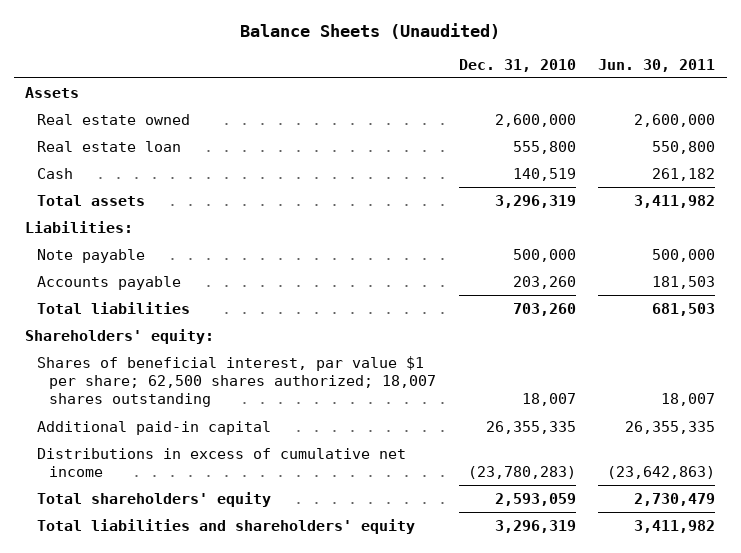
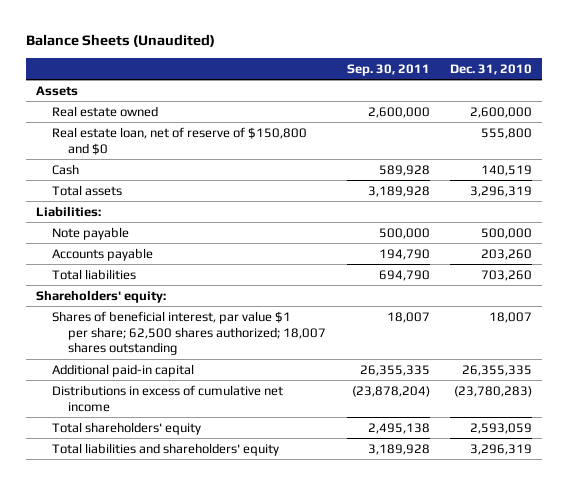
[598,58,716,72] Jun. 30, 2011 -> none
none -> [346,63,430,76] Sep. 30, 2011
[37,140,182,152] Real estate loan -> [52,126,308,155] Real estate loan, net of reserve of $150,800 and $0

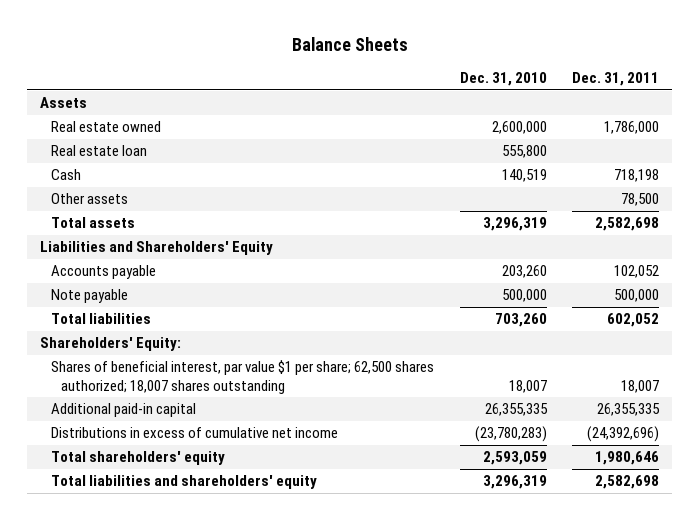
[25,34,215,48] Balance Sheets (Unaudited) -> [291,36,408,51] Balance Sheets
[346,63,430,76] Sep. 30, 2011 -> none
none -> [572,71,660,86] Dec. 31, 2011
[52,126,308,155] Real estate loan, net of reserve of $150,800 and $0 -> [50,145,147,157] Real estate loan
none -> [50,193,128,205] Other assets
[35,205,101,217] Liabilities: -> none
none -> [40,241,274,256] Liabilities and Shareholders' Equity
[52,226,130,240] Note payable -> [50,289,128,304] Note payable
[35,289,166,303] Shareholders' equity: -> [40,337,182,352] Shareholders' Equity:

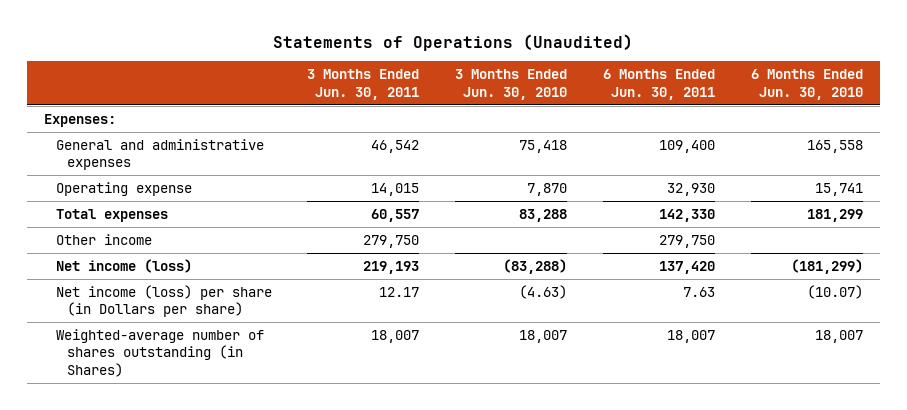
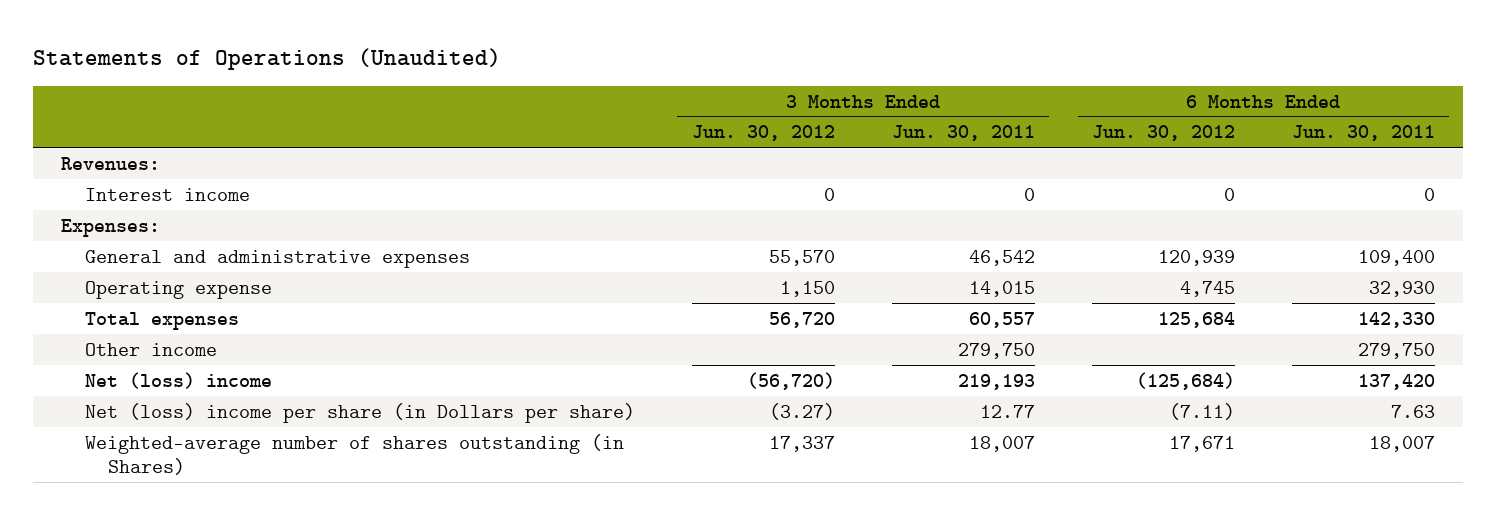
[455,69,568,100] 3 Months Ended Jun. 30, 2010 -> none
[750,69,863,100] 6 Months Ended Jun. 30, 2010 -> none
none -> [691,125,835,142] Jun. 30, 2012
none -> [1091,125,1235,142] Jun. 30, 2012
none -> [61,156,161,170] Revenues:
none -> [84,187,250,201] Interest income
[55,258,192,273] Net income (loss) -> [84,371,272,389] Net (loss) income
[55,284,272,318] Net income (loss) per share (in Dollars per share) -> [84,402,635,423] Net (loss) income per share (in Dollars per share)
[379,286,420,297] 12.17 -> [979,404,1035,418] 12.77

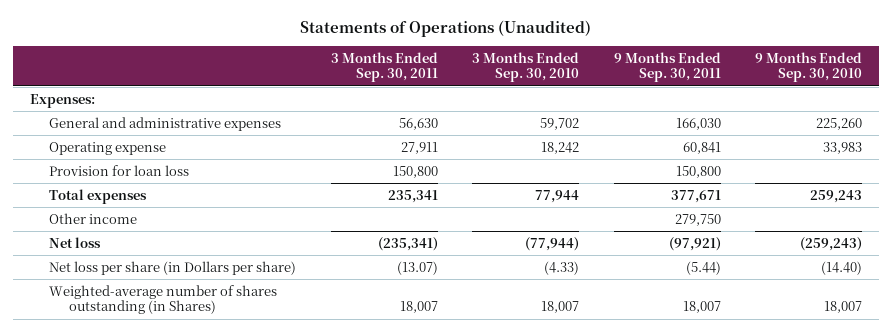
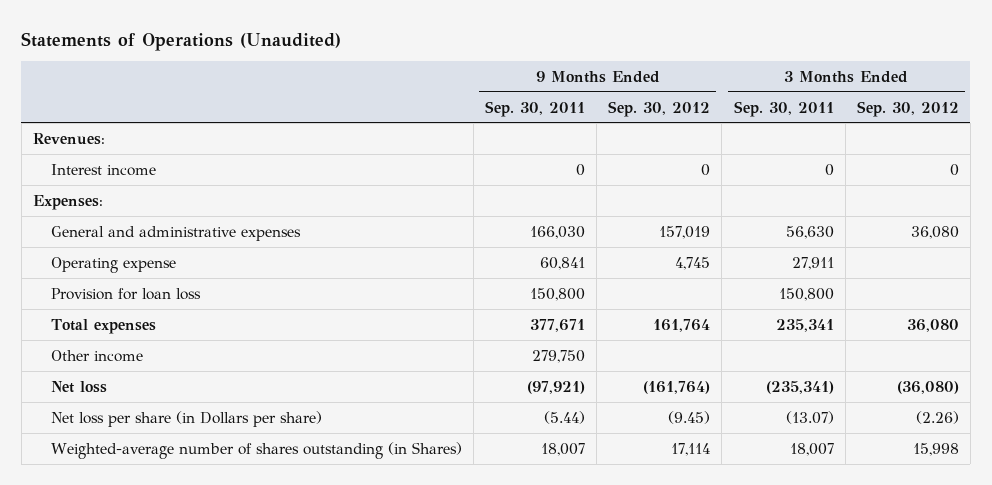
[472,51,580,83] 3 Months Ended Sep. 30, 2010 -> none
[755,51,863,83] 9 Months Ended Sep. 30, 2010 -> none
none -> [608,100,711,117] Sep. 30, 2012
none -> [856,100,959,117] Sep. 30, 2012
none -> [33,132,106,145] Revenues:
none -> [50,163,156,176] Interest income

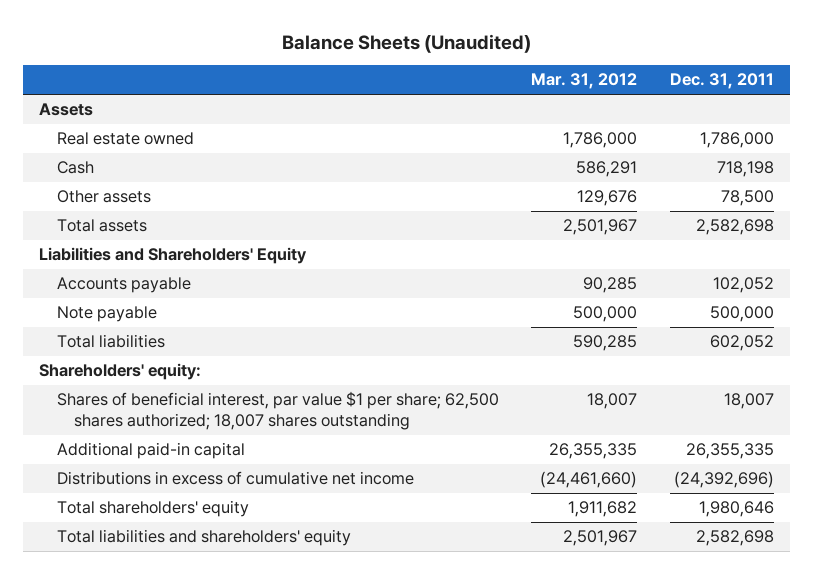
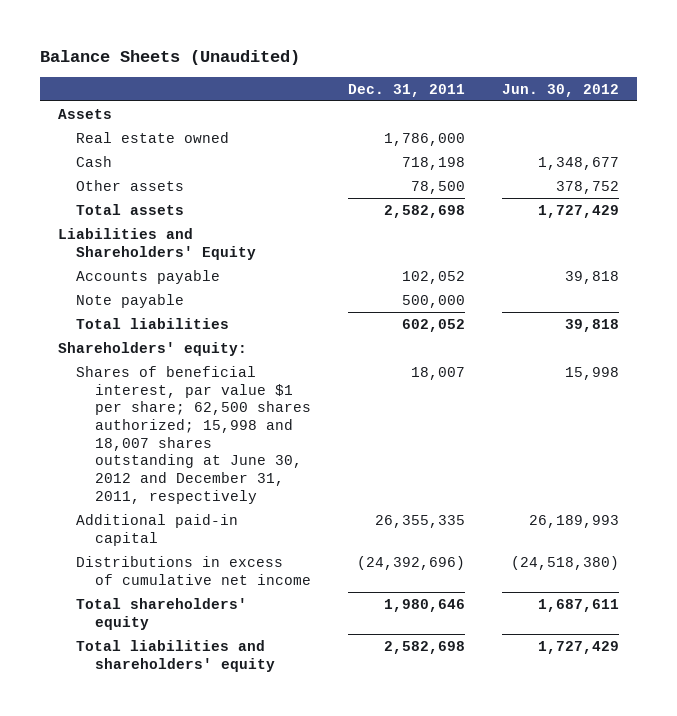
[531,73,638,90] Mar. 31, 2012 -> none
none -> [501,83,619,97] Jun. 30, 2012
[56,391,499,431] Shares of beneficial interest, par value $1 per share; 62,500 shares authorized; 18,007 shares outstanding -> [76,365,311,504] Shares of beneficial interest, par value $1 per share; 62,500 shares authorized; 15,998 and 18,007 shares outstanding at June 30, 2012 and December 31, 2011, respectively

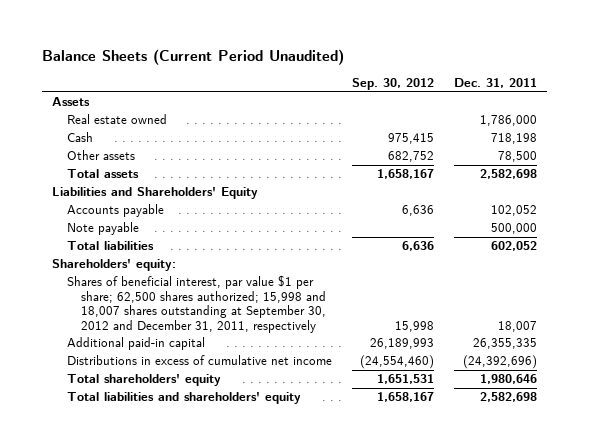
[39,50,300,66] Balance Sheets (Unaudited) -> [42,49,345,66] Balance Sheets (Current Period Unaudited)
[501,83,619,97] Jun. 30, 2012 -> none
none -> [351,78,434,91] Sep. 30, 2012
[76,365,311,504] Shares of beneficial interest, par value $1 per share; 62,500 shares authorized; 15,998 and 18,007 shares outstanding at June 30, 2012 and December 31, 2011, respectively -> [66,275,326,333] Shares of beneficial interest, par value $1 per share; 62,500 shares authorized; 15,998 and 18,007 shares outstanding at September 30, 2012 and December 31, 2011, respectively

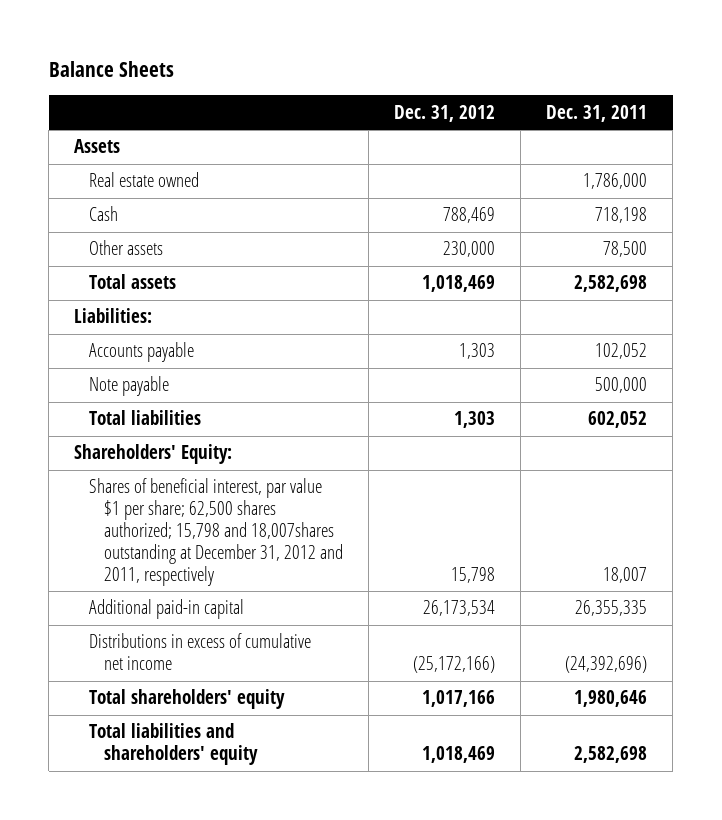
[42,49,345,66] Balance Sheets (Current Period Unaudited) -> [48,61,174,78] Balance Sheets
[351,78,434,91] Sep. 30, 2012 -> none
none -> [393,104,495,122] Dec. 31, 2012
[52,187,259,200] Liabilities and Shareholders' Equity -> none
none -> [74,308,153,324] Liabilities:
[52,259,177,272] Shareholders' equity: -> [74,444,233,465] Shareholders' Equity:
[66,275,326,333] Shares of beneficial interest, par value $1 per share; 62,500 shares authorized; 15,998 and 18,007 shares outstanding at September 30, 2012 and December 31, 2011, respectively -> [89,478,343,586] Shares of beneficial interest, par value $1 per share; 62,500 shares authorized; 15,798 and 18,007shares outstanding at December 31, 2012 and 2011, respectively

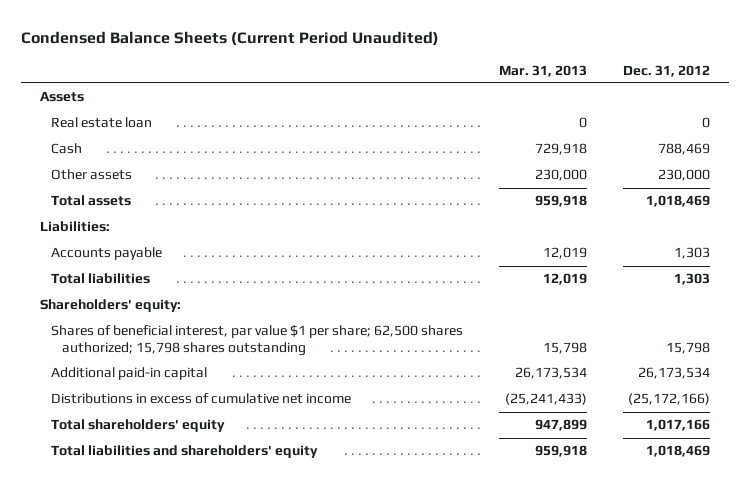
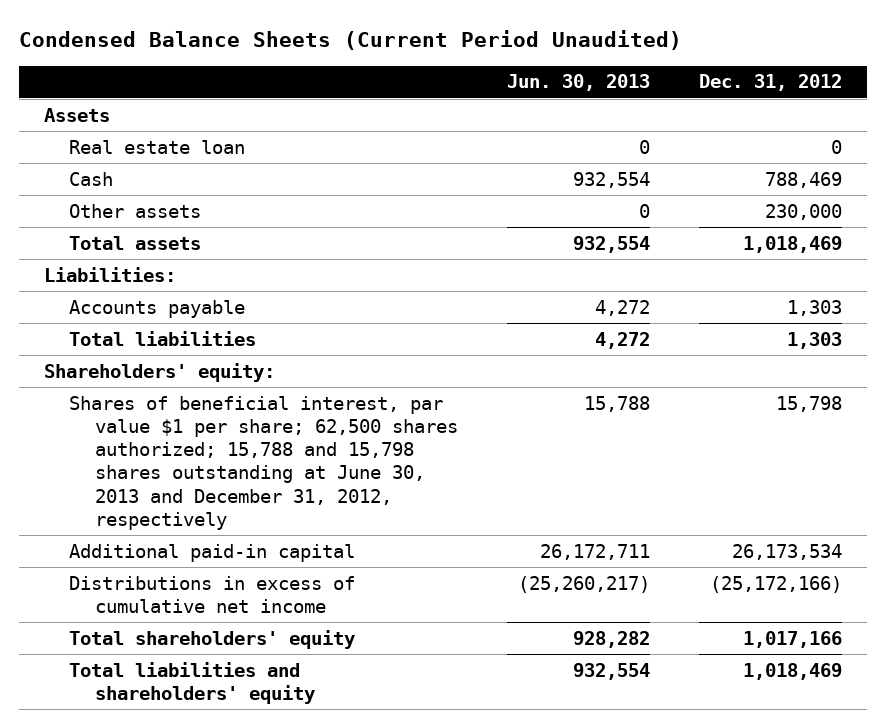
[499,64,588,77] Mar. 31, 2013 -> none
none -> [507,74,651,92] Jun. 30, 2013
[50,325,463,356] Shares of beneficial interest, par value $1 per share; 62,500 shares authorized; 15,798 shares outstanding -> [69,395,458,530] Shares of beneficial interest, par value $1 per share; 62,500 shares authorized; 15,788 and 15,798 shares outstanding at June 30, 2013 and December 31, 2012, respectively

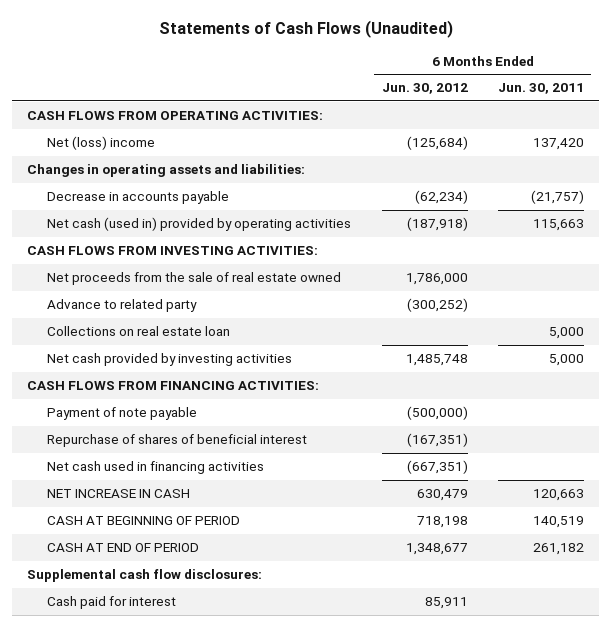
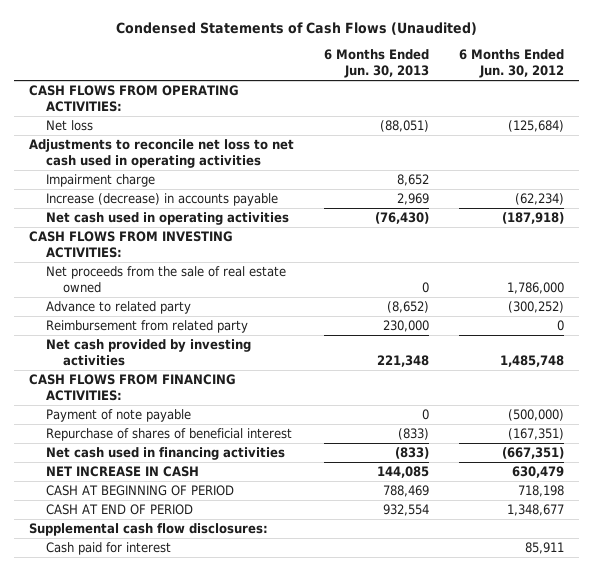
[158,19,453,38] Statements of Cash Flows (Unaudited) -> [115,21,477,35] Condensed Statements of Cash Flows (Unaudited)
[497,83,584,95] Jun. 30, 2011 -> none
none -> [324,49,430,78] 6 Months Ended Jun. 30, 2013
[27,164,306,178] Changes in operating assets and liabilities: -> none
[47,136,156,151] Net (loss) income -> [45,120,93,132] Net loss
none -> [28,139,294,168] Adjustments to reconcile net loss to net cash used in operating activities
none -> [45,174,155,188] Impairment charge
[47,191,230,205] Decrease in accounts payable -> [45,193,278,207] Increase (decrease) in accounts payable
[47,217,352,232] Net cash (used in) provided by operating activities -> [45,212,289,226] Net cash used in operating activities
[47,326,231,337] Collections on real estate loan -> none
none -> [45,320,248,334] Reimbursement from related party

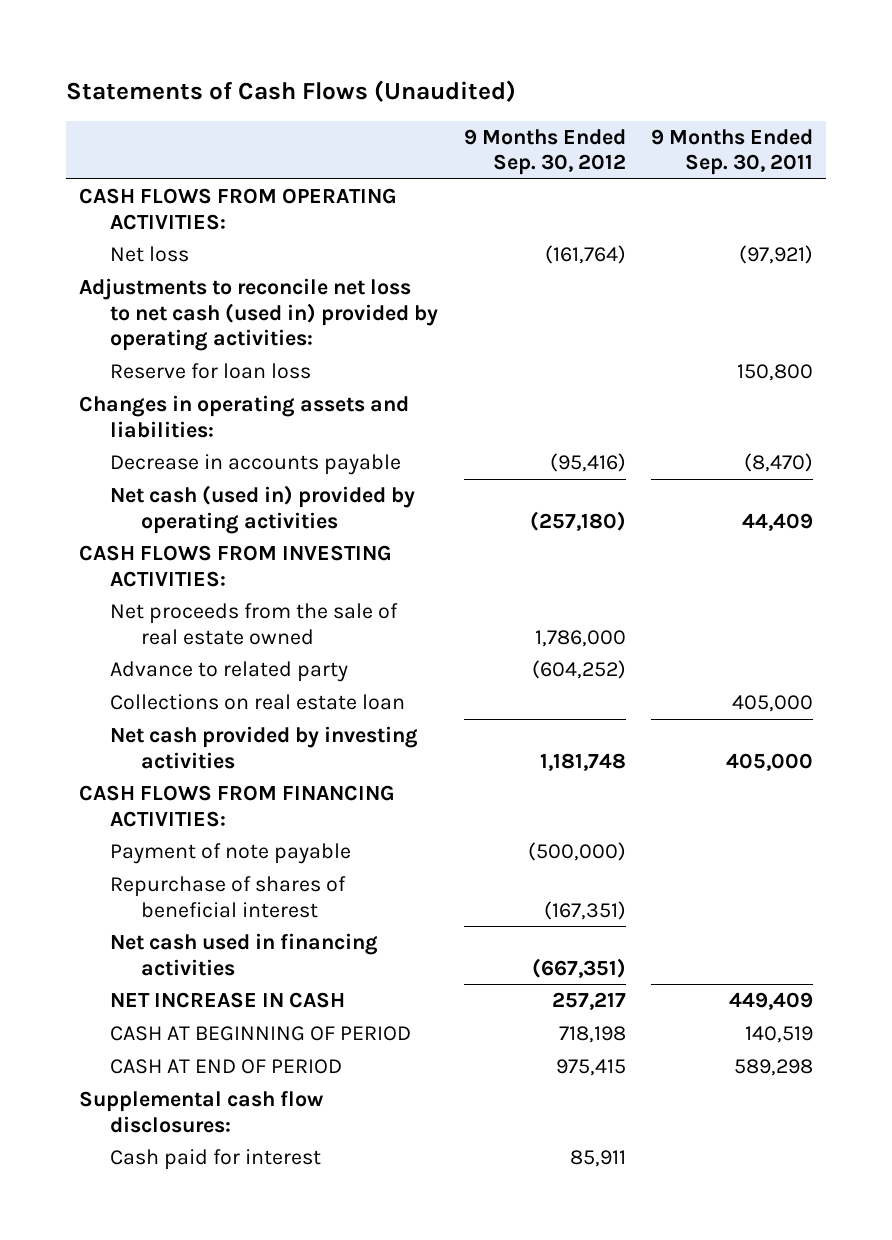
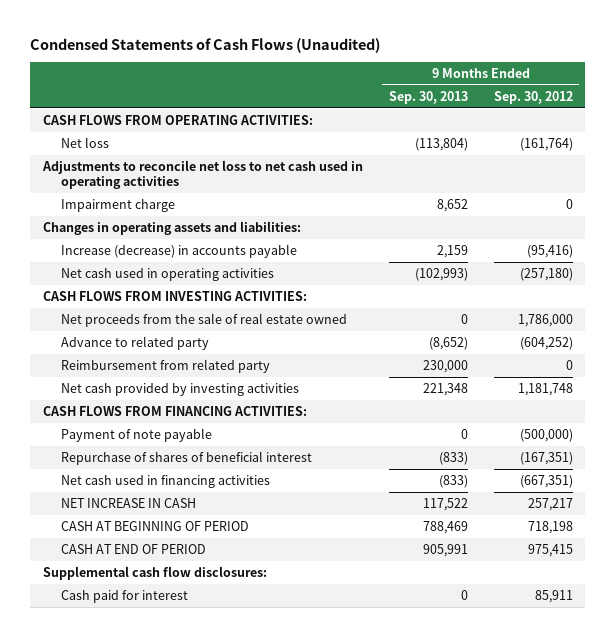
[65,80,516,103] Statements of Cash Flows (Unaudited) -> [30,37,381,53] Condensed Statements of Cash Flows (Unaudited)
[651,128,814,176] 9 Months Ended Sep. 30, 2011 -> none
none -> [388,90,468,104] Sep. 30, 2013
[109,363,311,380] Reserve for loan loss -> none
[78,278,438,351] Adjustments to reconcile net loss to net cash (used in) provided by operating activities: -> [42,159,364,190] Adjustments to reconcile net loss to net cash used in operating activities
none -> [60,198,175,212] Impairment charge
[109,454,401,476] Decrease in accounts payable -> [60,243,297,258] Increase (decrease) in accounts payable
[109,485,415,534] Net cash (used in) provided by operating activities -> [60,267,274,281] Net cash used in operating activities
[109,694,405,711] Collections on real estate loan -> none
none -> [60,358,270,373] Reimbursement from related party

